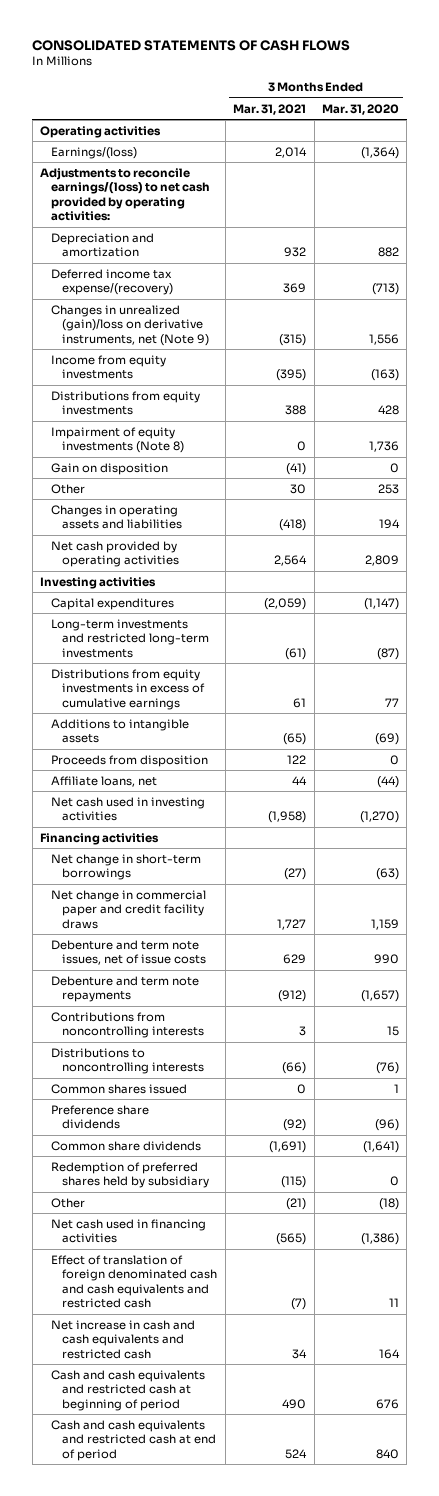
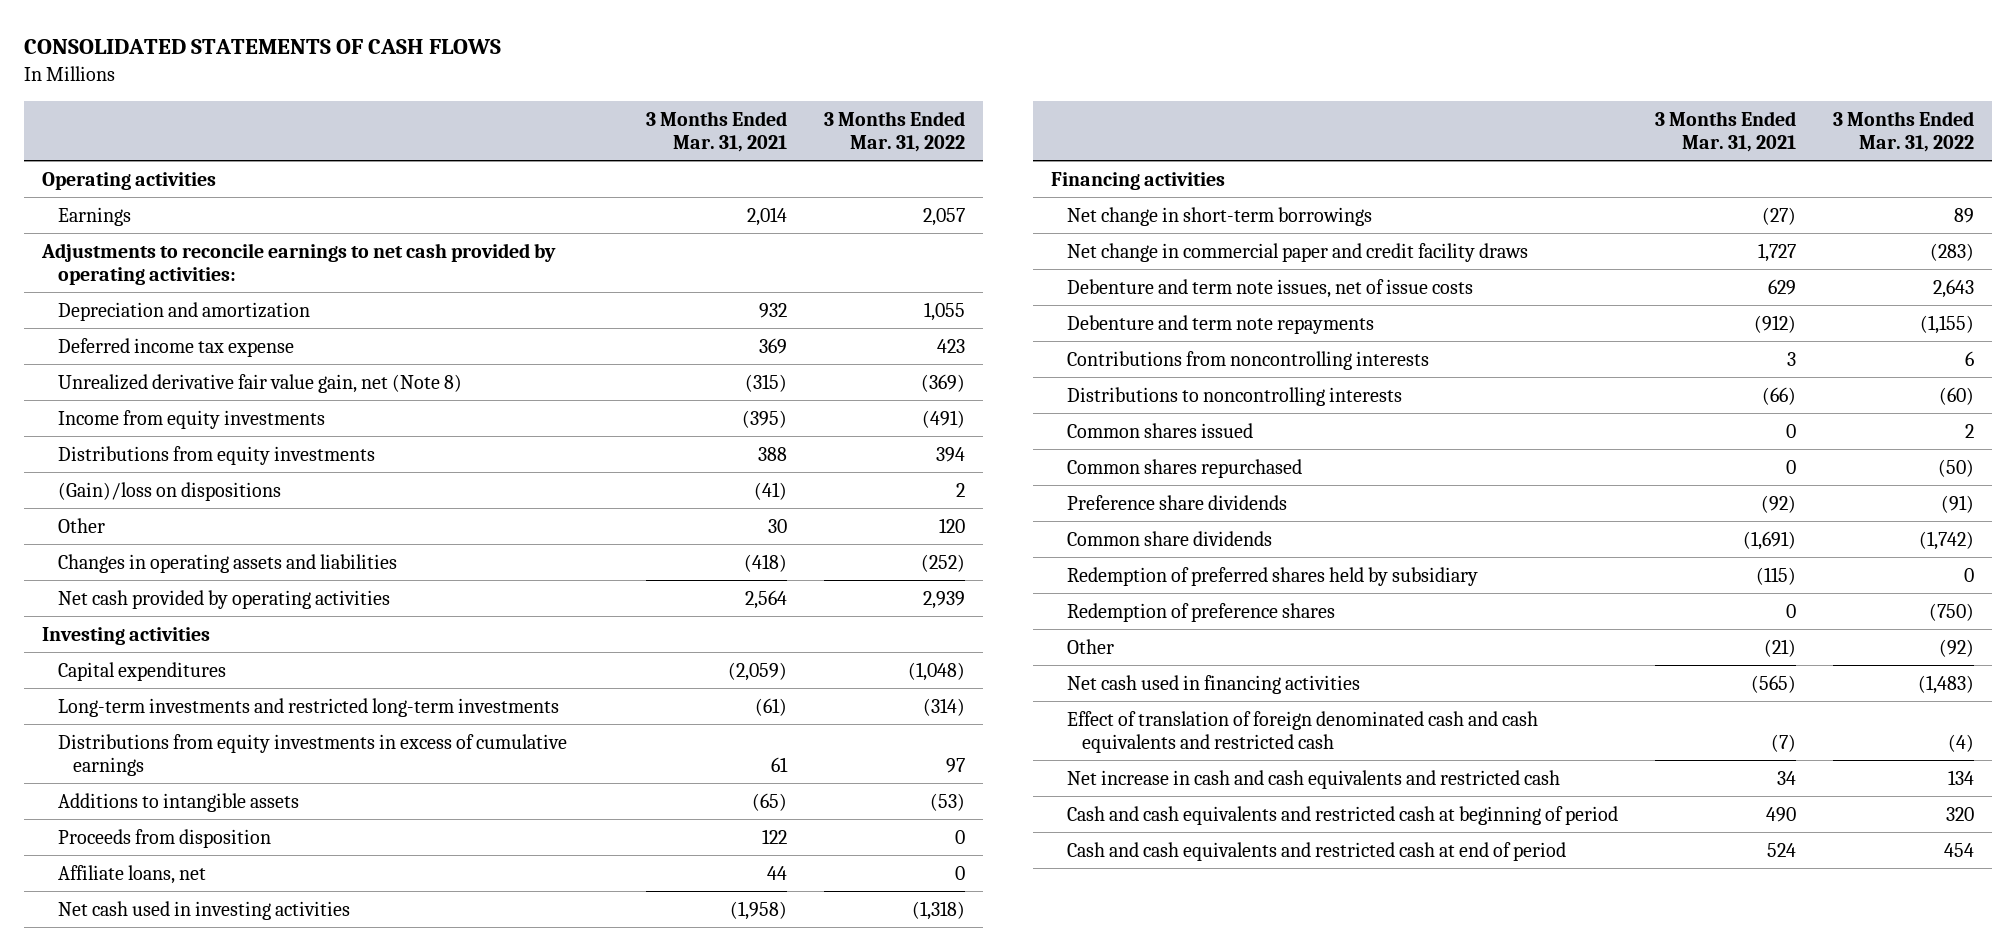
[321,103,399,115] Mar. 31, 2020 -> none
none -> [823,110,965,153] 3 Months Ended Mar. 31, 2022
[51,146,138,159] Earnings/(loss) -> [57,206,131,226] Earnings
[40,167,211,222] Adjustments to reconcile earnings/(loss) to net cash provided by operating activities: -> [41,242,557,286] Adjustments to reconcile earnings to net cash provided by operating activities:
[51,268,174,296] Deferred income tax expense/(recovery) -> [57,337,294,357] Deferred income tax expense
[51,304,210,346] Changes in unrealized (gain)/loss on derivative instruments, net (Note 9) -> [57,373,462,393] Unrealized derivative fair value gain, net (Note 8)
[51,426,185,454] Impairment of equity investments (Note 8) -> none
[51,462,169,475] Gain on disposition -> [57,481,281,501] (Gain)/loss on dispositions
none -> [1066,458,1302,478] Common shares repurchased
none -> [1066,602,1335,622] Redemption of preference shares

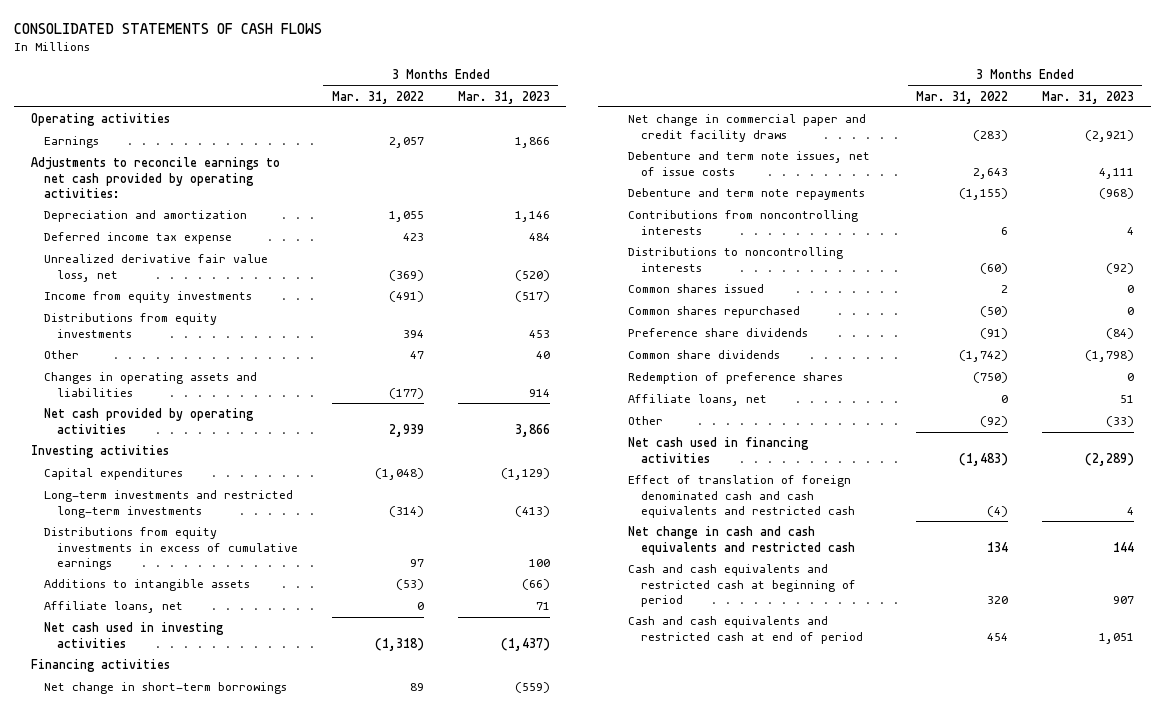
[645,110,787,153] 3 Months Ended Mar. 31, 2021 -> none
none -> [457,90,550,104] Mar. 31, 2023
[57,373,462,393] Unrealized derivative fair value gain, net (Note 8) -> [43,254,268,282] Unrealized derivative fair value loss, net
[57,481,281,501] (Gain)/loss on dispositions -> none
[938,517,965,533] 120 -> [409,351,424,360] 47
[920,553,965,572] (252) -> [388,387,424,399] (177)
[57,828,271,848] Proceeds from disposition -> none
[1066,566,1478,586] Redemption of preferred shares held by subsidiary -> none
none -> [628,394,768,407] Affiliate loans, net
[1066,769,1560,789] Net increase in cash and cash equivalents and restricted cash -> [628,526,856,555] Net change in cash and cash equivalents and restricted cash

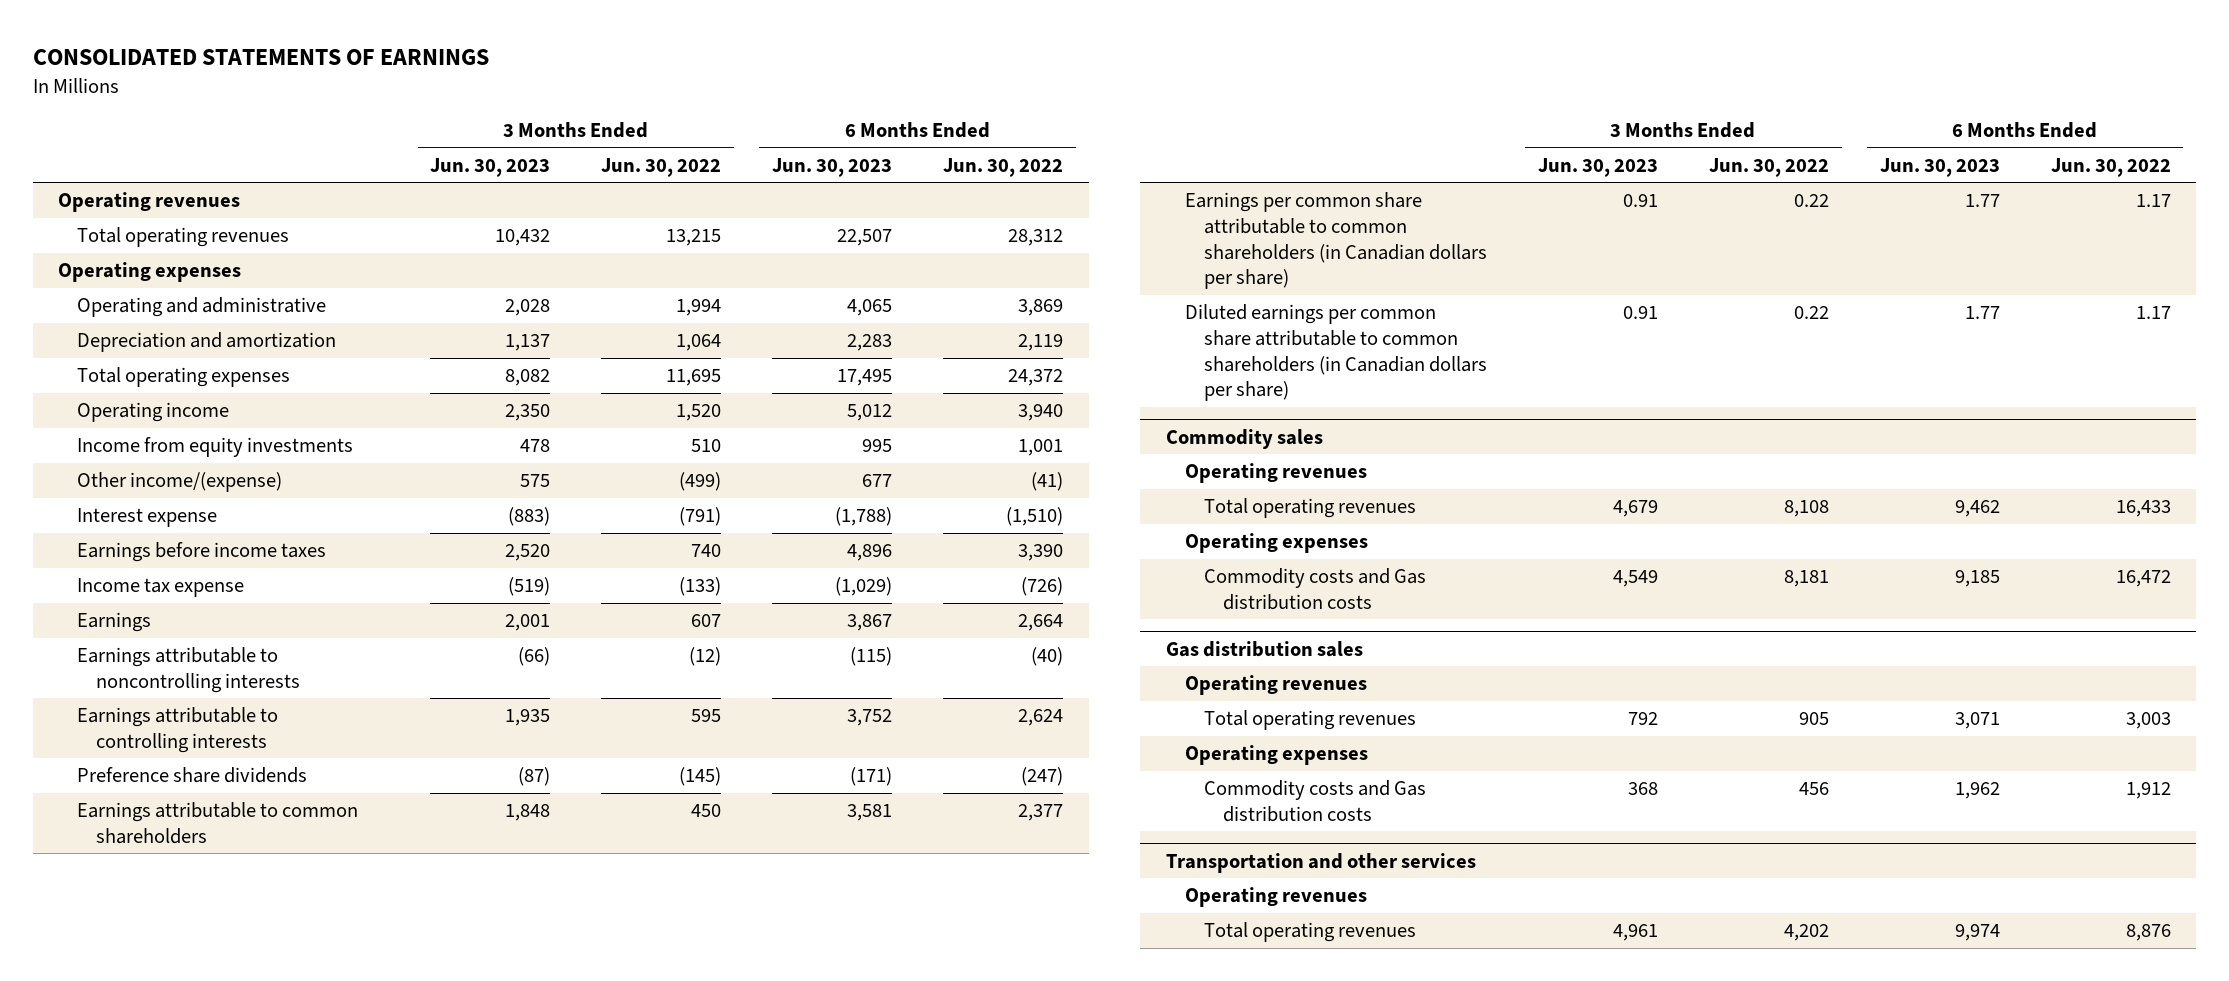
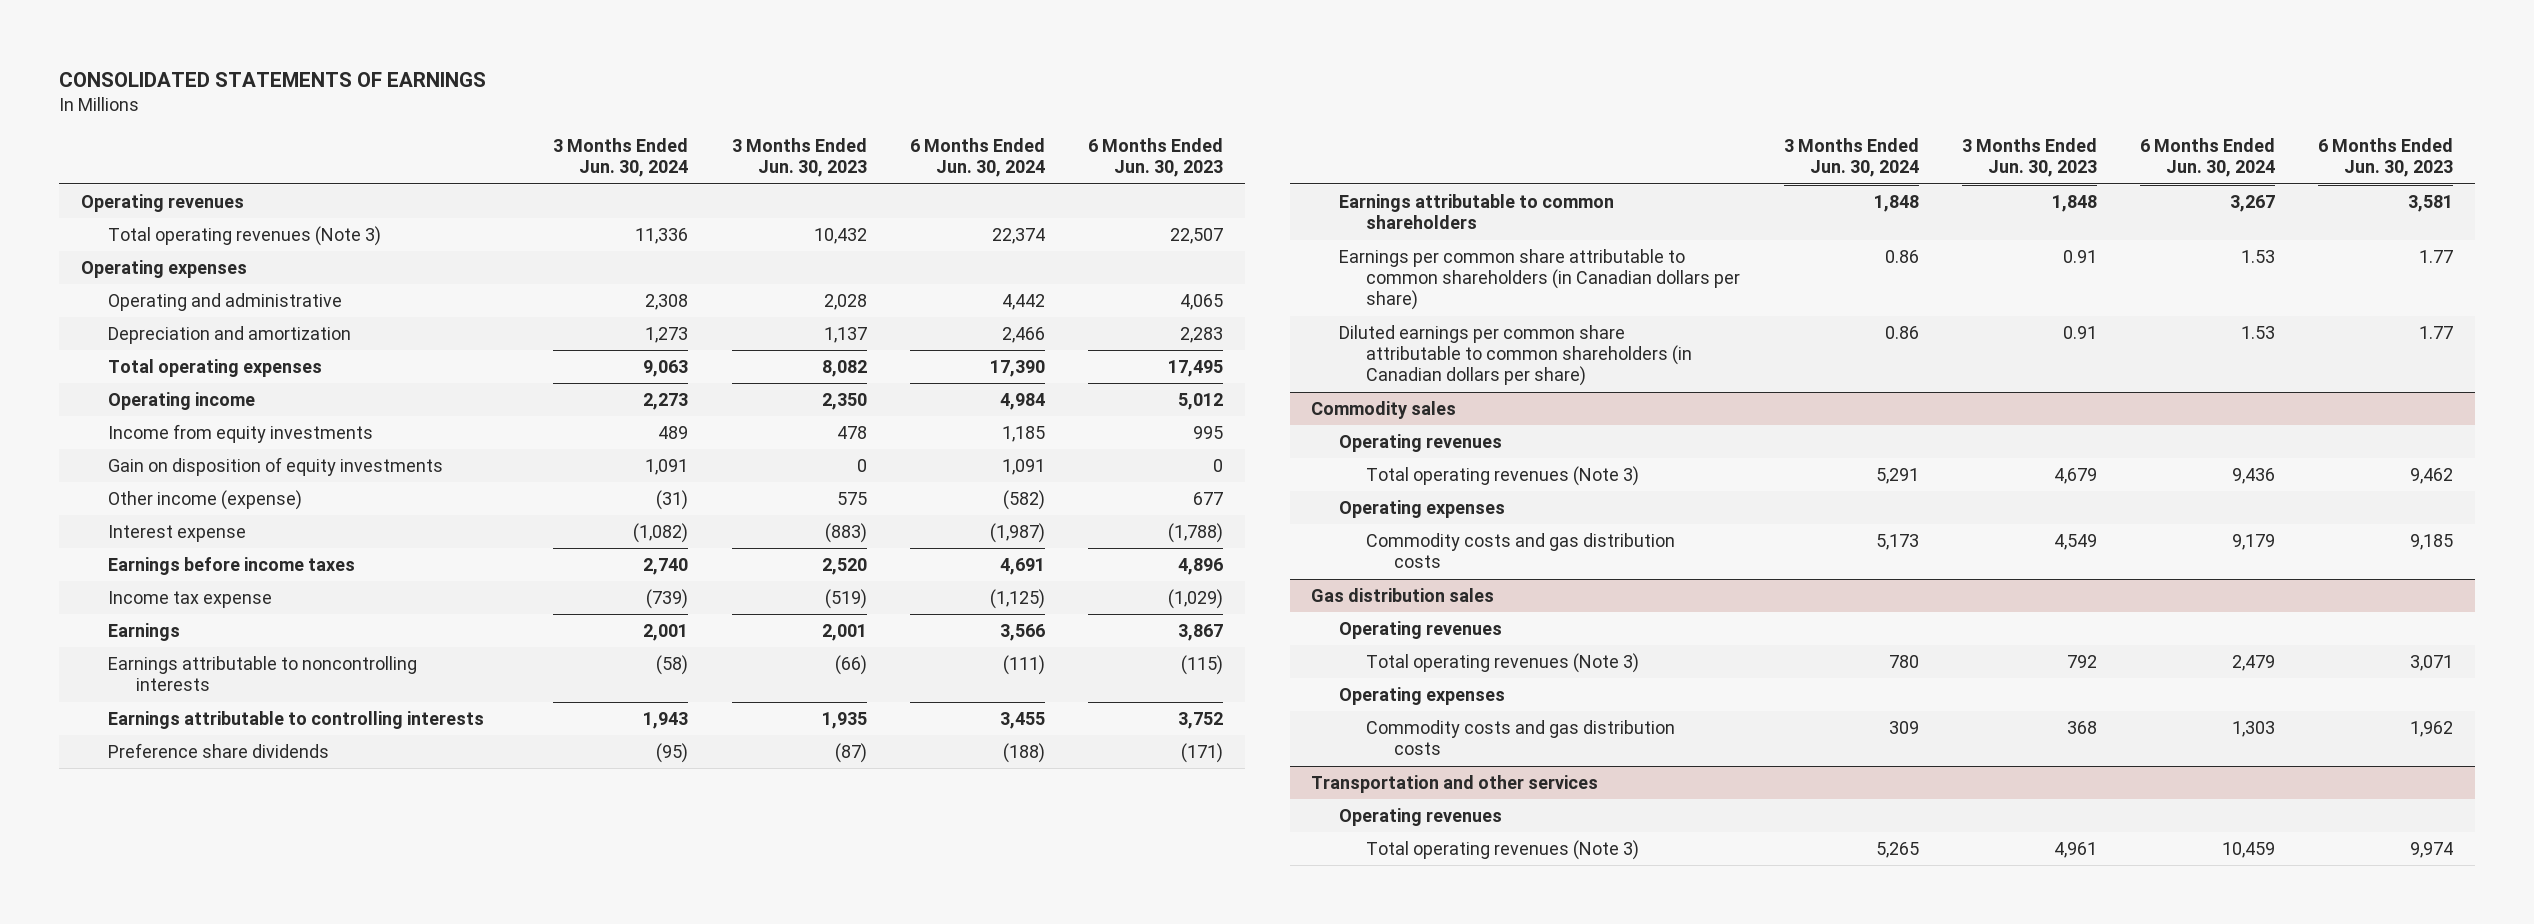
[601,157,722,177] Jun. 30, 2022 -> none
[943,157,1064,177] Jun. 30, 2022 -> none
none -> [553,138,689,178] 3 Months Ended Jun. 30, 2024
none -> [909,138,1045,178] 6 Months Ended Jun. 30, 2024
[77,227,290,248] Total operating revenues -> [108,225,382,246] Total operating revenues (Note 3)
none -> [108,456,444,476] Gain on disposition of equity investments
[77,472,283,493] Other income/(expense) -> [108,489,303,510] Other income (expense)
[1204,498,1417,519] Total operating revenues -> [1366,465,1640,486] Total operating revenues (Note 3)
[1204,568,1427,610] Commodity costs and Gas distribution costs -> [1366,532,1676,569] Commodity costs and gas distribution costs
[1204,710,1417,731] Total operating revenues -> [1366,652,1640,673] Total operating revenues (Note 3)
[1204,780,1427,822] Commodity costs and Gas distribution costs -> [1366,719,1676,756] Commodity costs and gas distribution costs
[1204,922,1417,943] Total operating revenues -> [1366,839,1640,860] Total operating revenues (Note 3)

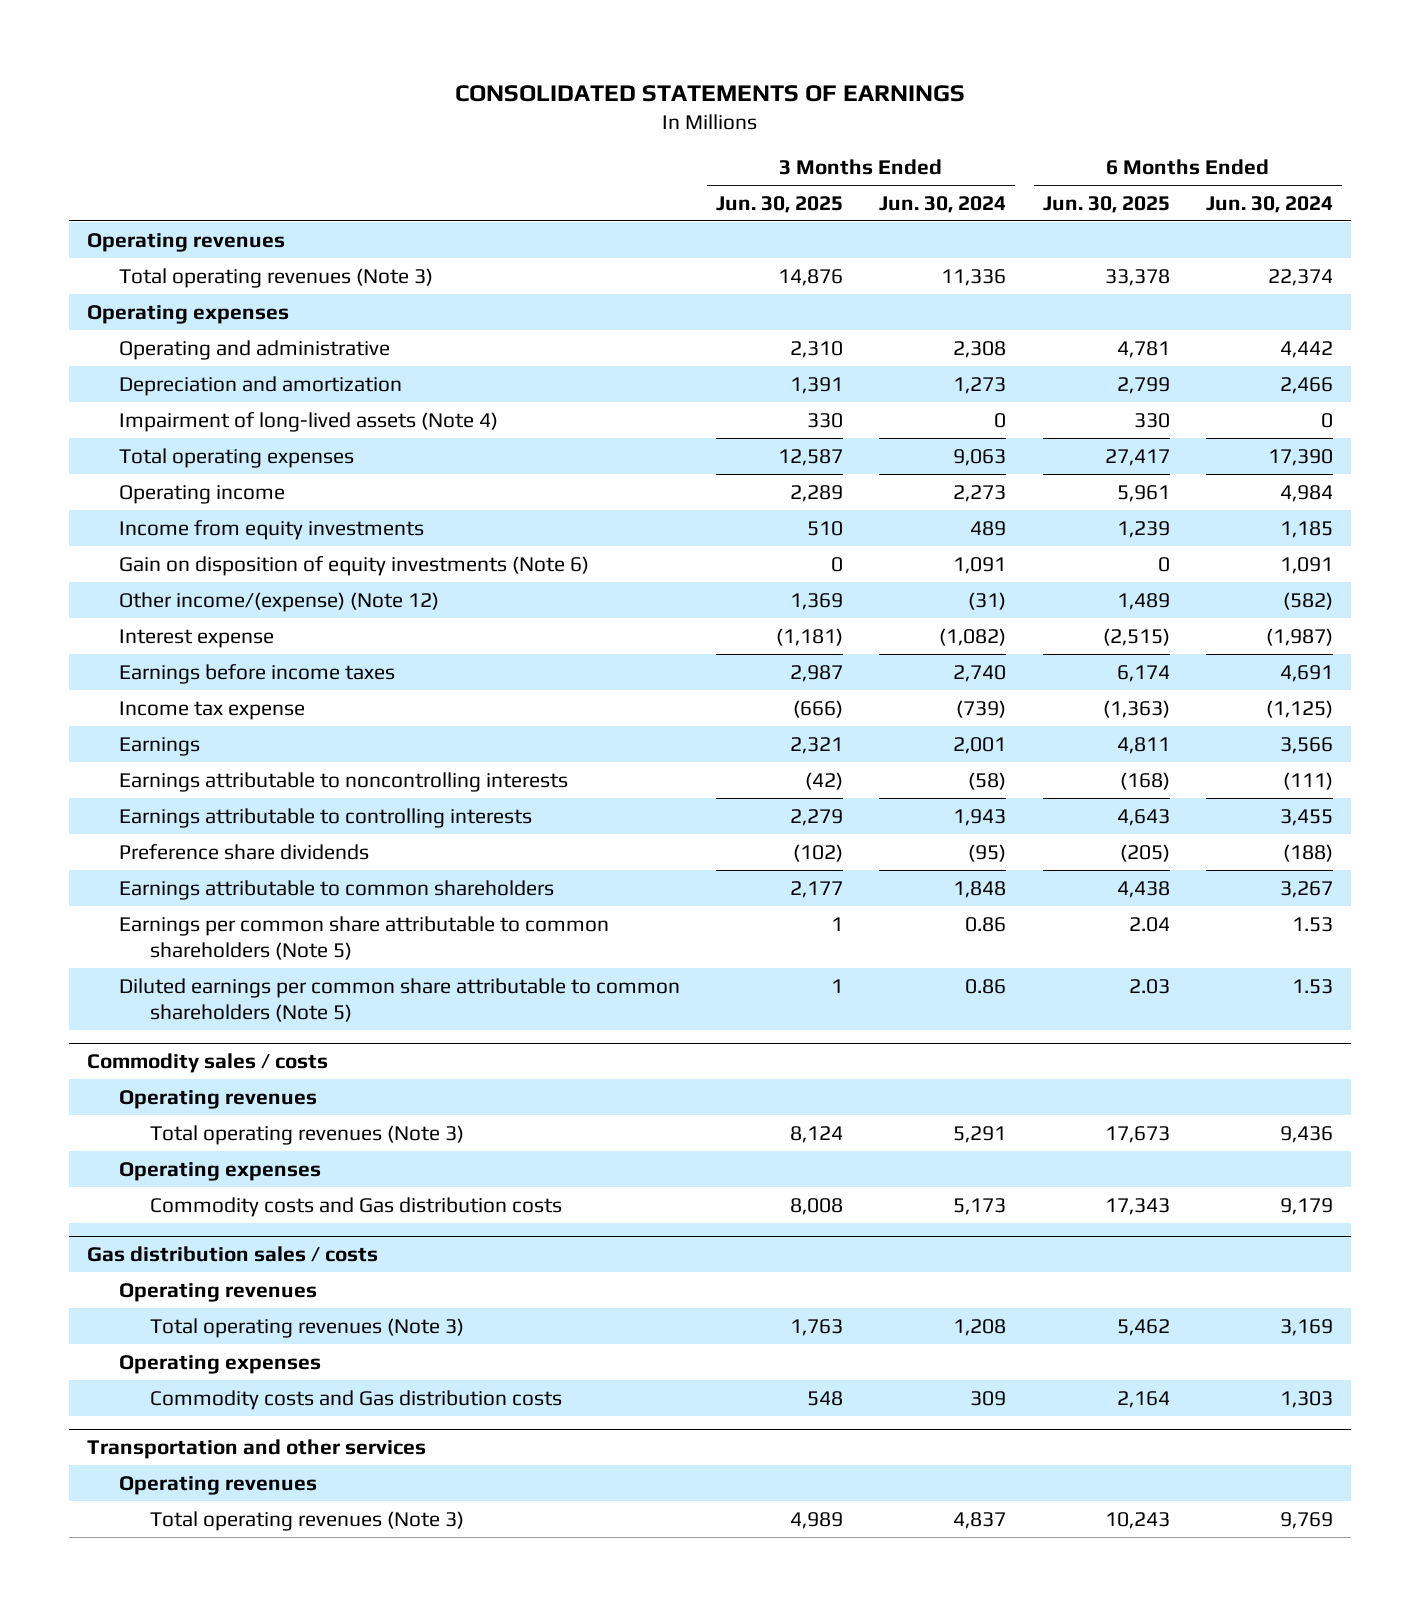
[731,138,867,178] 3 Months Ended Jun. 30, 2023 -> none
[1088,138,1224,178] 6 Months Ended Jun. 30, 2023 -> none
none -> [715,195,843,213] Jun. 30, 2025
none -> [1042,195,1170,213] Jun. 30, 2025
none -> [118,411,498,432] Impairment of long-lived assets (Note 4)
[108,456,444,476] Gain on disposition of equity investments -> [118,555,589,576] Gain on disposition of equity investments (Note 6)
[108,489,303,510] Other income (expense) -> [118,591,439,612] Other income/(expense) (Note 12)
[1338,248,1741,311] Earnings per common share attributable to common shareholders (in Canadian dollars per share) -> [118,915,609,961] Earnings per common share attributable to common shareholders (Note 5)
[1338,324,1693,387] Diluted earnings per common share attributable to common shareholders (in Canadian dollars per share) -> [118,977,680,1023] Diluted earnings per common share attributable to common shareholders (Note 5)
[1311,400,1457,419] Commodity sales -> [86,1052,328,1073] Commodity sales / costs
[1366,532,1676,569] Commodity costs and gas distribution costs -> [150,1196,563,1217] Commodity costs and Gas distribution costs
[1311,587,1495,602] Gas distribution sales -> [86,1245,378,1262] Gas distribution sales / costs
[1888,654,1919,668] 780 -> [953,1318,1007,1336] 1,208
[2232,654,2276,671] 2,479 -> [1279,1318,1333,1336] 3,169
[1366,719,1676,756] Commodity costs and gas distribution costs -> [150,1389,563,1410] Commodity costs and Gas distribution costs
[1875,841,1919,858] 5,265 -> [953,1511,1007,1529] 4,837
[2222,841,2276,858] 10,459 -> [1279,1511,1333,1529] 9,769

